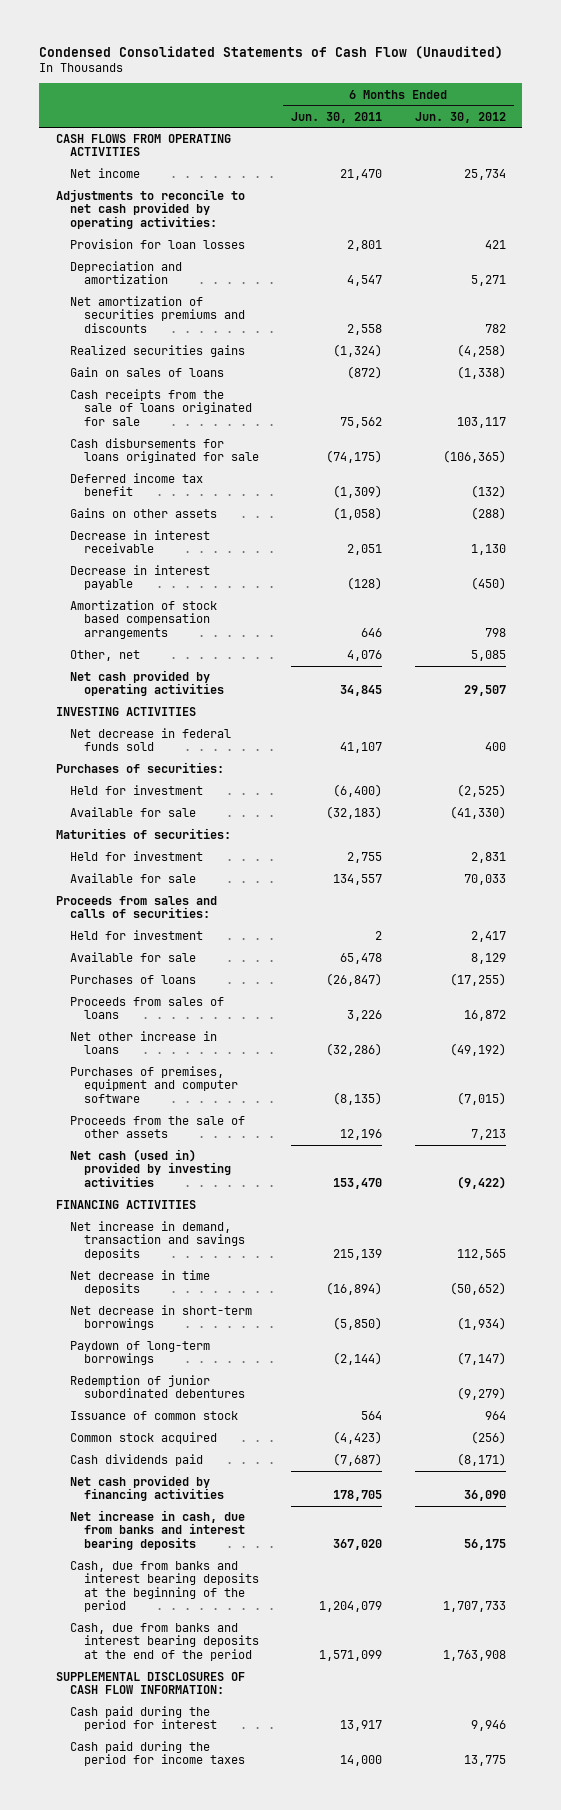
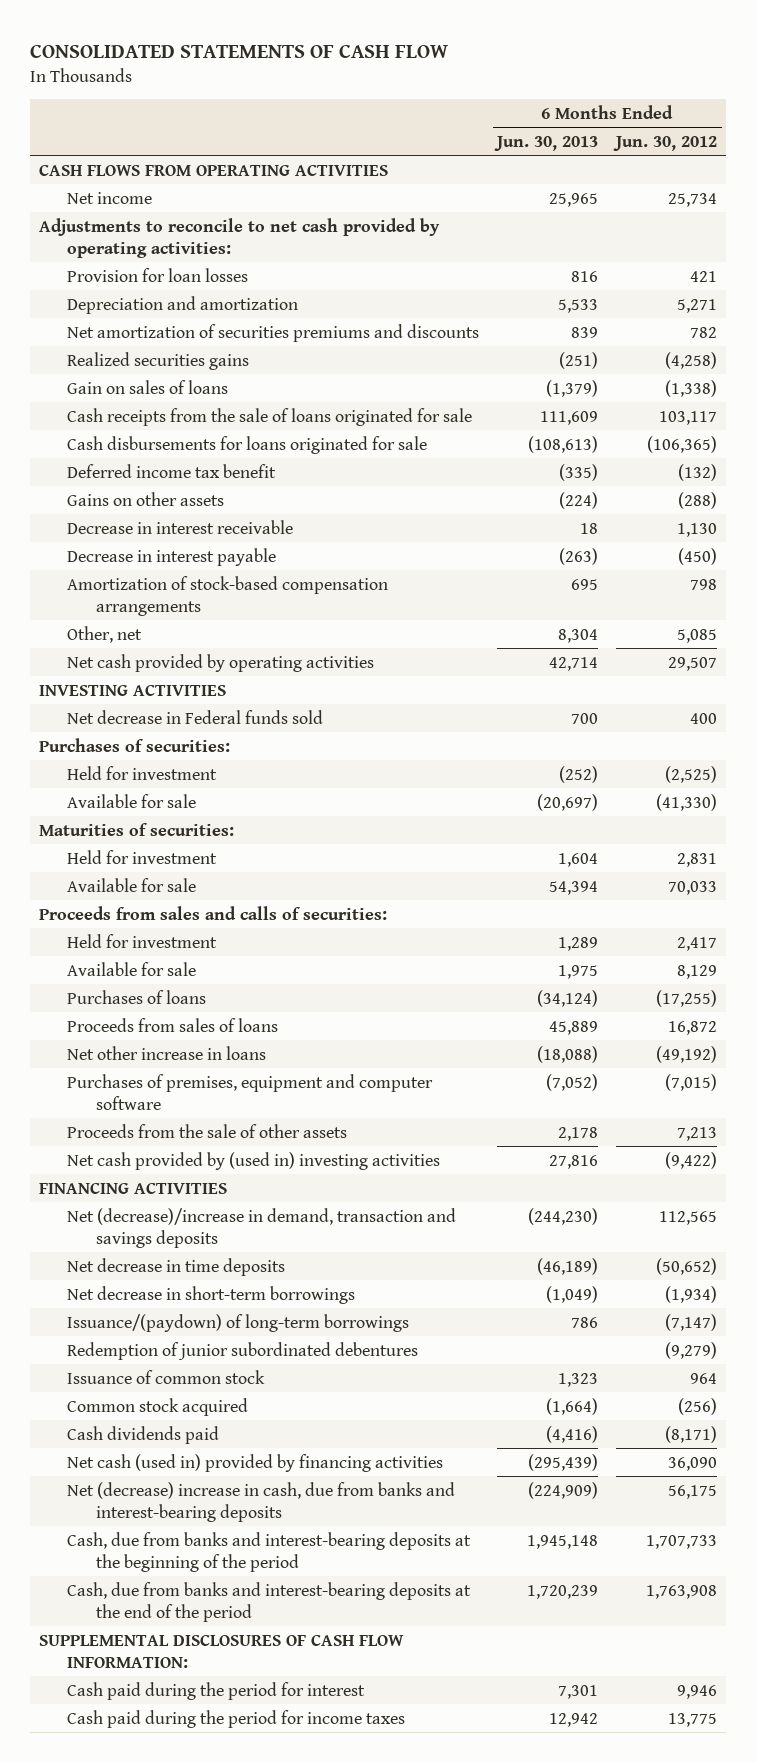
[39,45,504,59] Condensed Consolidated Statements of Cash Flow (Unaudited) -> [30,44,449,58] CONSOLIDATED STATEMENTS OF CASH FLOW
[291,111,383,123] Jun. 30, 2011 -> none
none -> [494,135,599,151] Jun. 30, 2013
[69,600,217,639] Amortization of stock based compensation arrangements -> [67,575,389,616] Amortization of stock-based compensation arrangements
[69,728,231,752] Net decrease in federal funds sold -> [67,709,324,724] Net decrease in Federal funds sold
[69,1149,231,1187] Net cash (used in) provided by investing activities -> [67,1151,441,1170] Net cash provided by (used in) investing activities
[69,1221,245,1260] Net increase in demand, transaction and savings deposits -> [67,1207,457,1248] Net (decrease)/increase in demand, transaction and savings deposits
[69,1341,210,1366] Paydown of long-term borrowings -> [67,1313,410,1332] Issuance/(paydown) of long-term borrowings
[69,1475,224,1502] Net cash provided by financing activities -> [67,1453,444,1472] Net cash (used in) provided by financing activities
[69,1510,245,1550] Net increase in cash, due from banks and interest bearing deposits -> [67,1481,456,1522] Net (decrease) increase in cash, due from banks and interest-bearing deposits
[69,1561,259,1612] Cash, due from banks and interest bearing deposits at the beginning of the period -> [67,1531,472,1572] Cash, due from banks and interest-bearing deposits at the beginning of the period
[69,1623,259,1661] Cash, due from banks and interest bearing deposits at the end of the period -> [67,1581,472,1622] Cash, due from banks and interest-bearing deposits at the end of the period

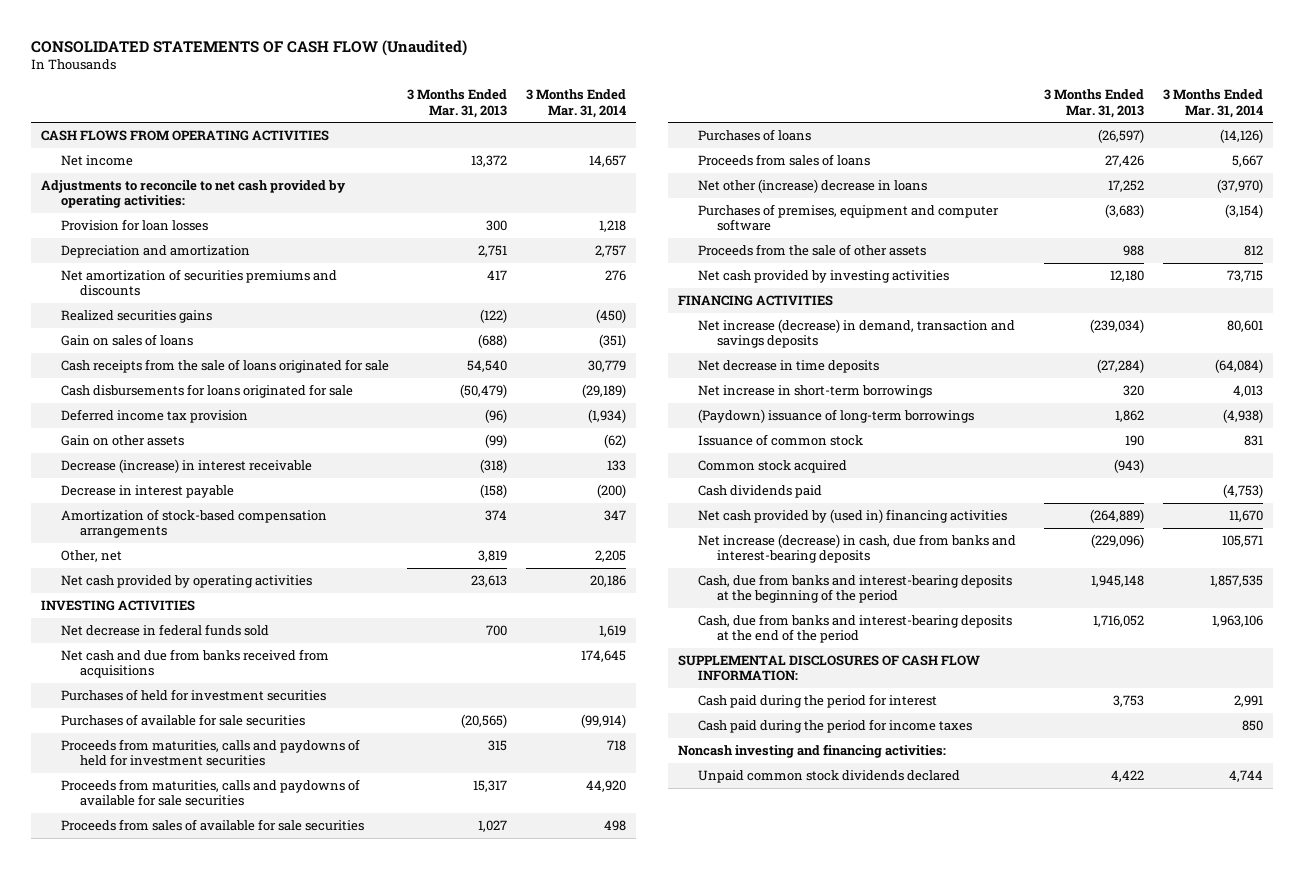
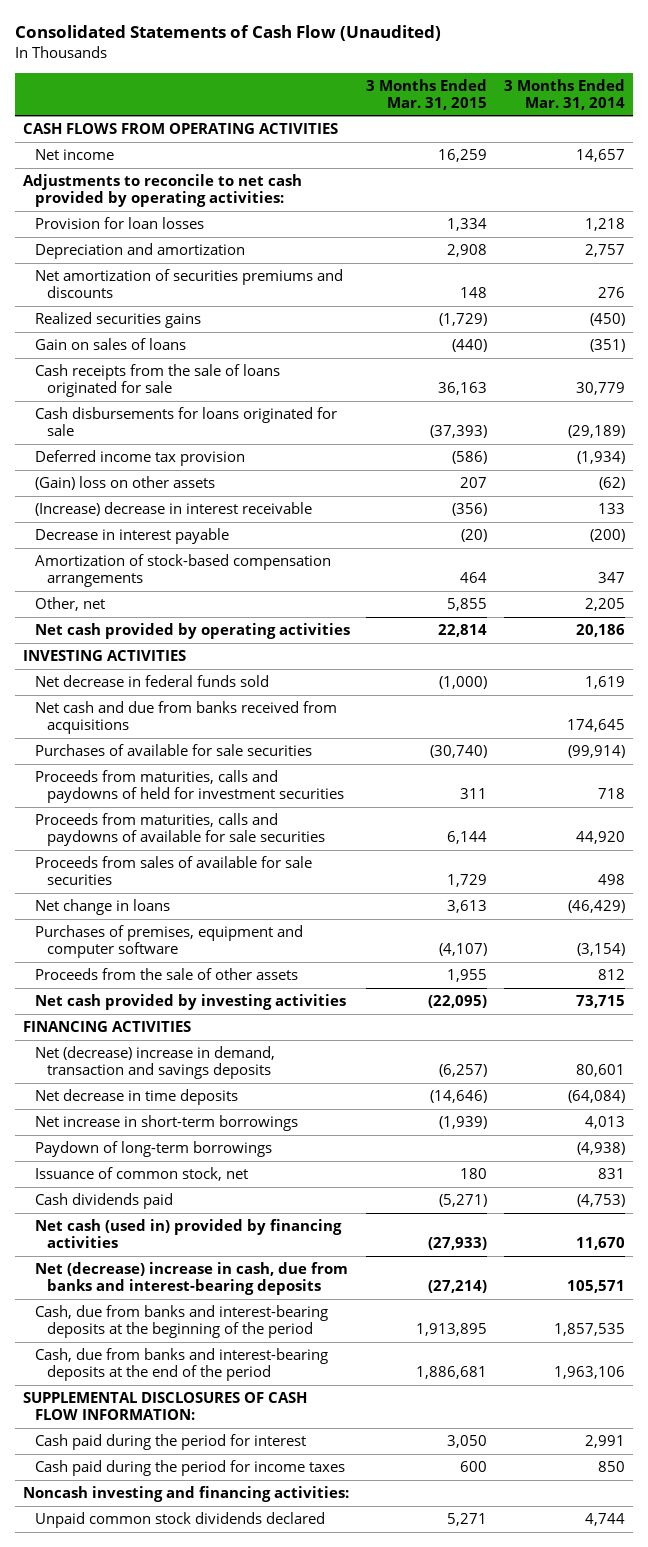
[31,39,468,56] CONSOLIDATED STATEMENTS OF CASH FLOW (Unaudited) -> [15,24,442,41] Consolidated Statements of Cash Flow (Unaudited)
[407,89,508,118] 3 Months Ended Mar. 31, 2013 -> none
none -> [366,78,488,110] 3 Months Ended Mar. 31, 2015
[60,435,184,447] Gain on other assets -> [35,476,216,491] (Gain) loss on other assets
[60,459,312,474] Decrease (increase) in interest receivable -> [35,502,313,517] (Increase) decrease in interest receivable
[60,689,326,702] Purchases of held for investment securities -> none
[697,129,811,142] Purchases of loans -> none
[697,154,870,167] Proceeds from sales of loans -> none
[697,179,927,194] Net other (increase) decrease in loans -> [35,899,171,916] Net change in loans
[1217,179,1264,194] (37,970) -> [567,900,625,914] (46,429)
[697,319,1015,349] Net increase (decrease) in demand, transaction and savings deposits -> [35,1046,276,1080] Net (decrease) increase in demand, transaction and savings deposits
[697,460,847,474] Common stock acquired -> none
[697,409,974,424] (Paydown) issuance of long-term borrowings -> [35,1141,273,1158] Paydown of long-term borrowings
[697,434,863,447] Issuance of common stock -> [35,1167,249,1182] Issuance of common stock, net
[697,509,1007,524] Net cash provided by (used in) financing activities -> [35,1219,343,1249] Net cash (used in) provided by financing activities
[697,534,1016,564] Net increase (decrease) in cash, due from banks and interest-bearing deposits -> [35,1262,349,1296] Net (decrease) increase in cash, due from banks and interest-bearing deposits

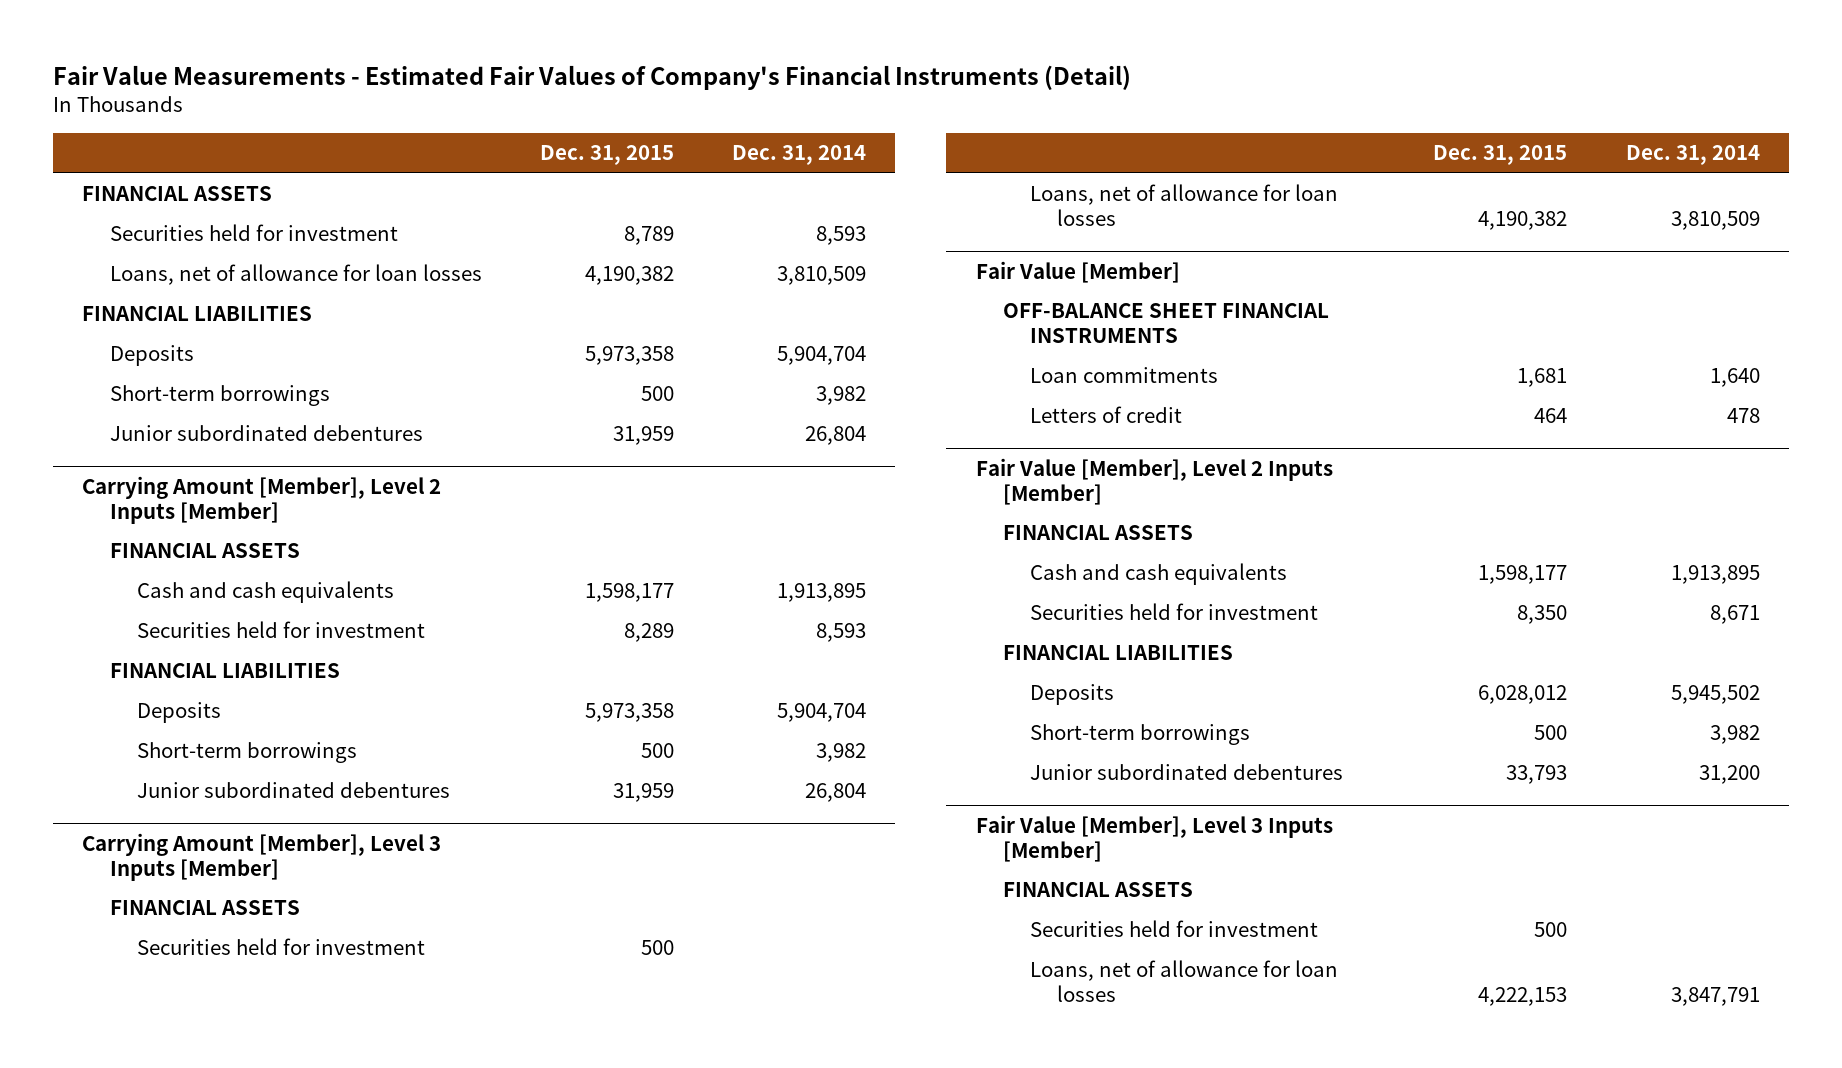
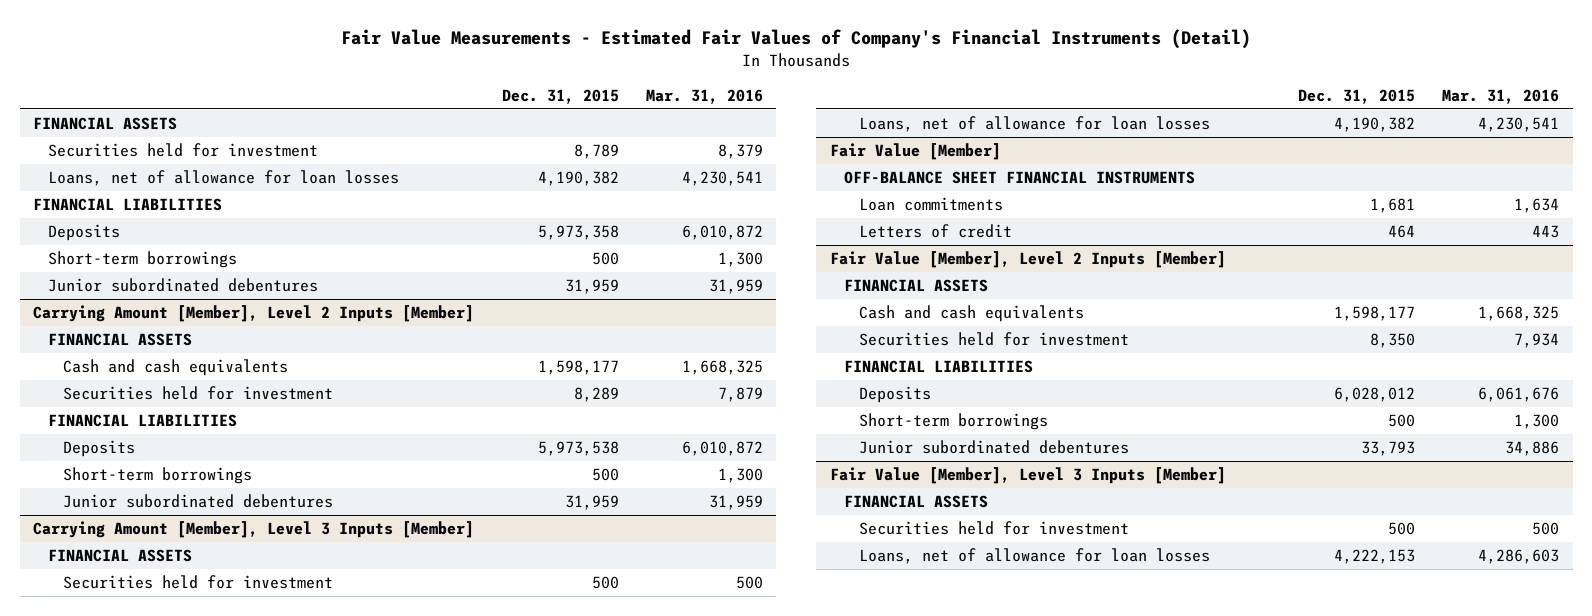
[732,145,867,166] Dec. 31, 2014 -> none
none -> [645,88,763,104] Mar. 31, 2016
[584,703,674,723] 5,973,358 -> [537,441,619,457] 5,973,538

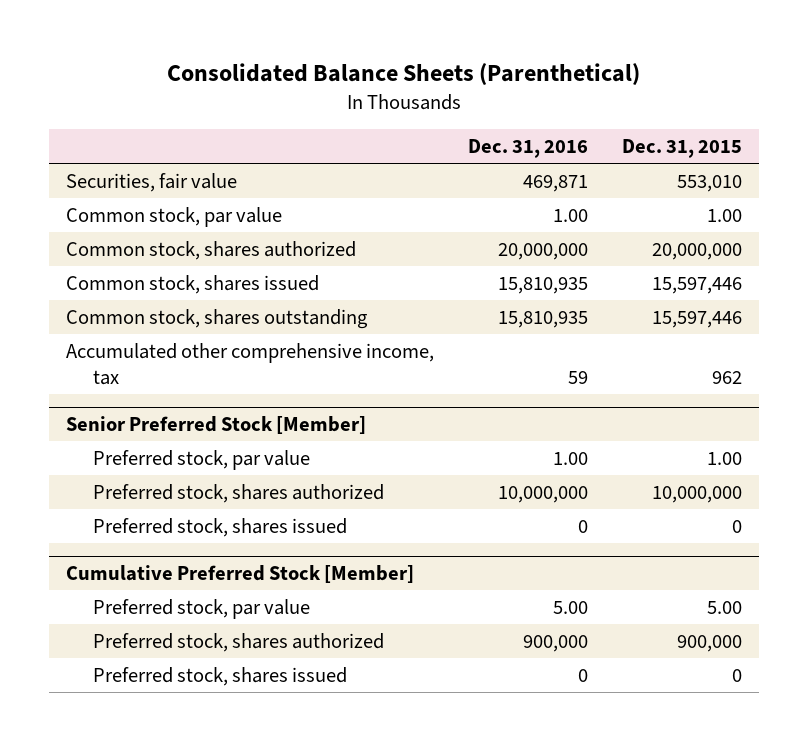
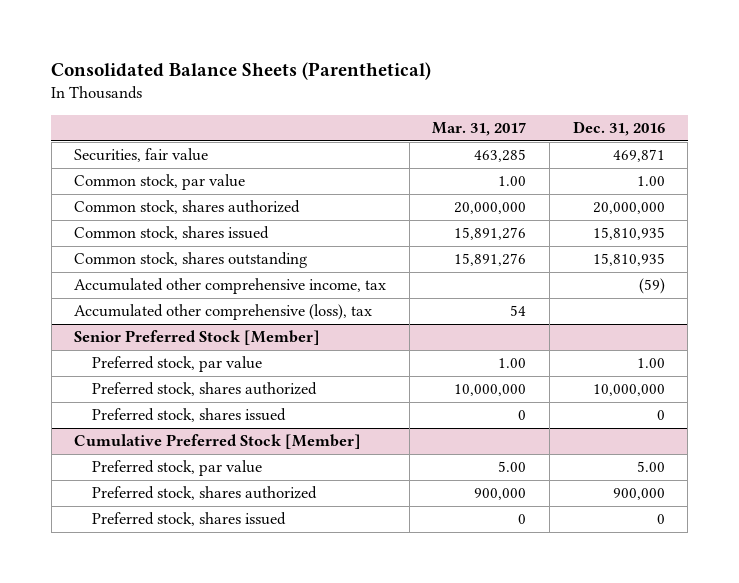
[622,139,743,159] Dec. 31, 2015 -> none
none -> [432,122,527,137] Mar. 31, 2017
[568,371,589,385] 59 -> [638,278,665,295] (59)
none -> [74,304,373,321] Accumulated other comprehensive (loss), tax

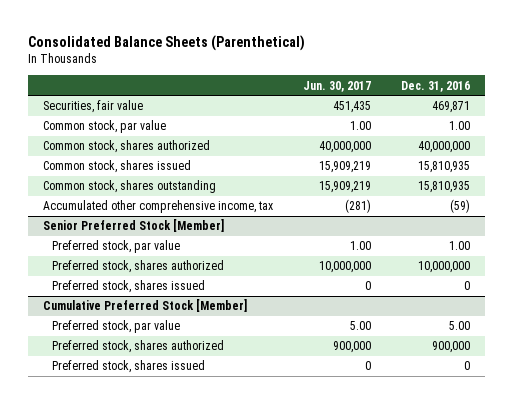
[432,122,527,137] Mar. 31, 2017 -> none
none -> [302,80,371,92] Jun. 30, 2017
[592,202,665,215] 20,000,000 -> [417,141,470,154] 40,000,000
[74,304,373,321] Accumulated other comprehensive (loss), tax -> none

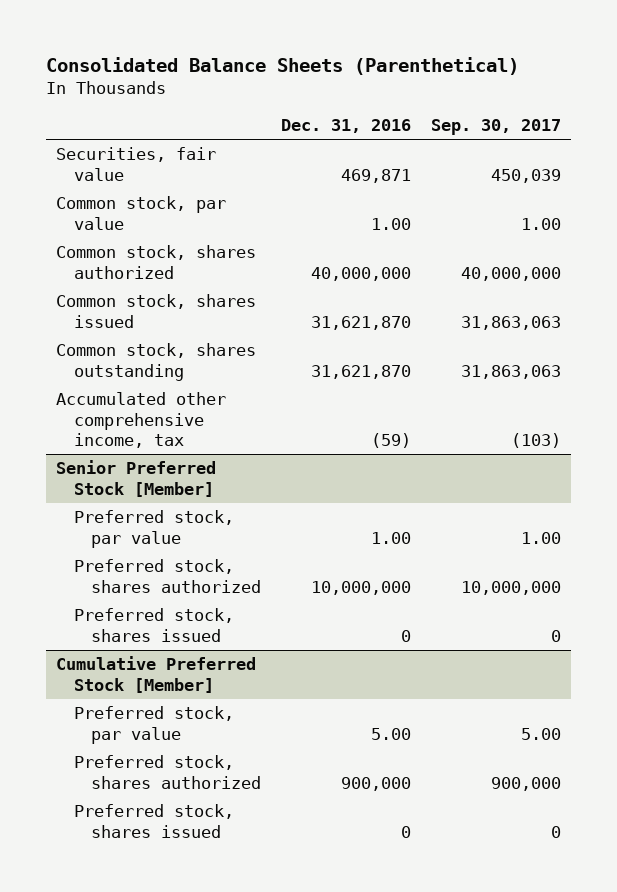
[302,80,371,92] Jun. 30, 2017 -> none
none -> [431,119,562,136] Sep. 30, 2017
[417,161,470,174] 15,810,935 -> [311,315,412,330] 31,621,870
[417,181,470,194] 15,810,935 -> [311,364,412,379] 31,621,870

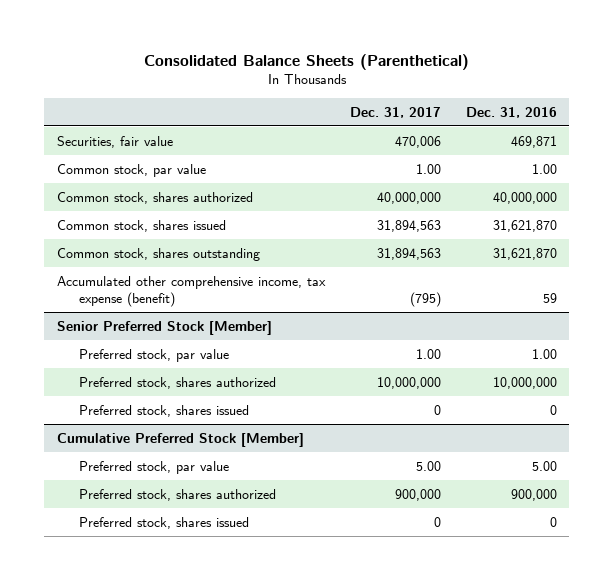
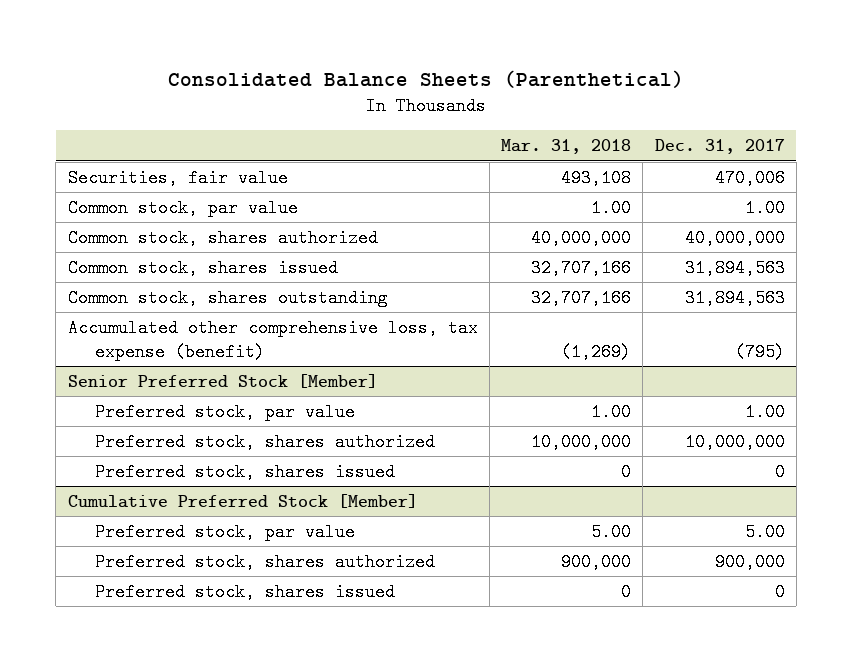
[465,106,557,118] Dec. 31, 2016 -> none
none -> [501,139,632,155] Mar. 31, 2018
[56,275,326,307] Accumulated other comprehensive income, tax expense (benefit) -> [67,319,478,362] Accumulated other comprehensive loss, tax expense (benefit)

